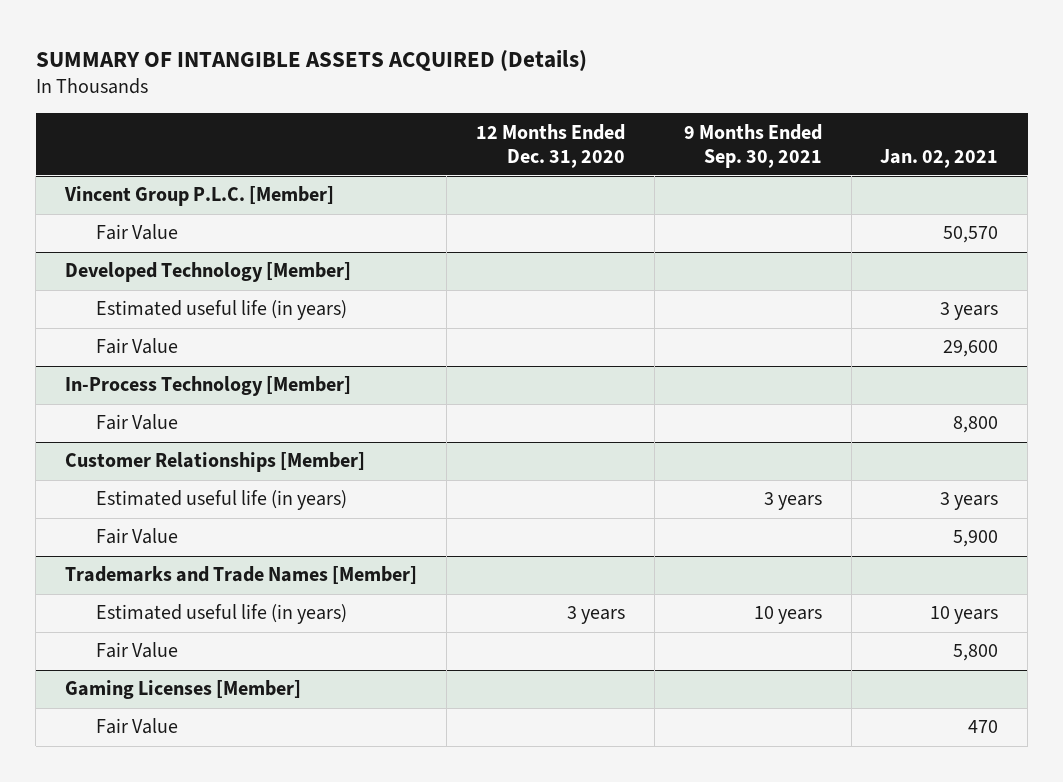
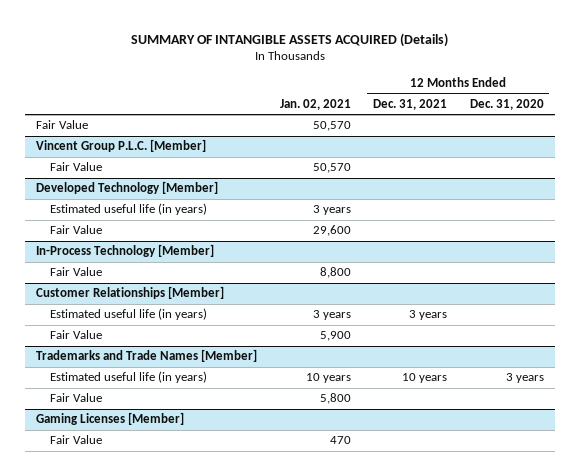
[683,123,822,168] 9 Months Ended Sep. 30, 2021 -> none
none -> [373,99,448,111] Dec. 31, 2021
none -> [35,120,88,130] Fair Value

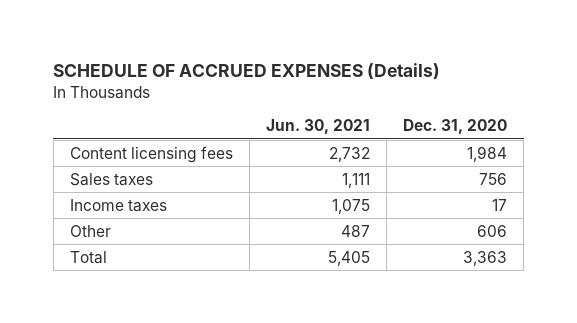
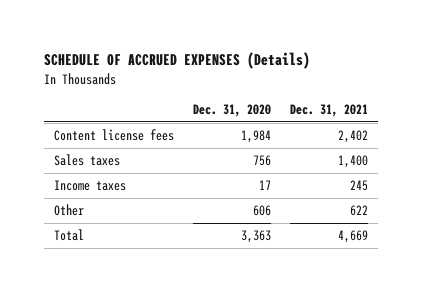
[266,119,371,135] Jun. 30, 2021 -> none
none -> [290,104,369,118] Dec. 31, 2021
[69,145,233,163] Content licensing fees -> [53,129,174,142] Content license fees

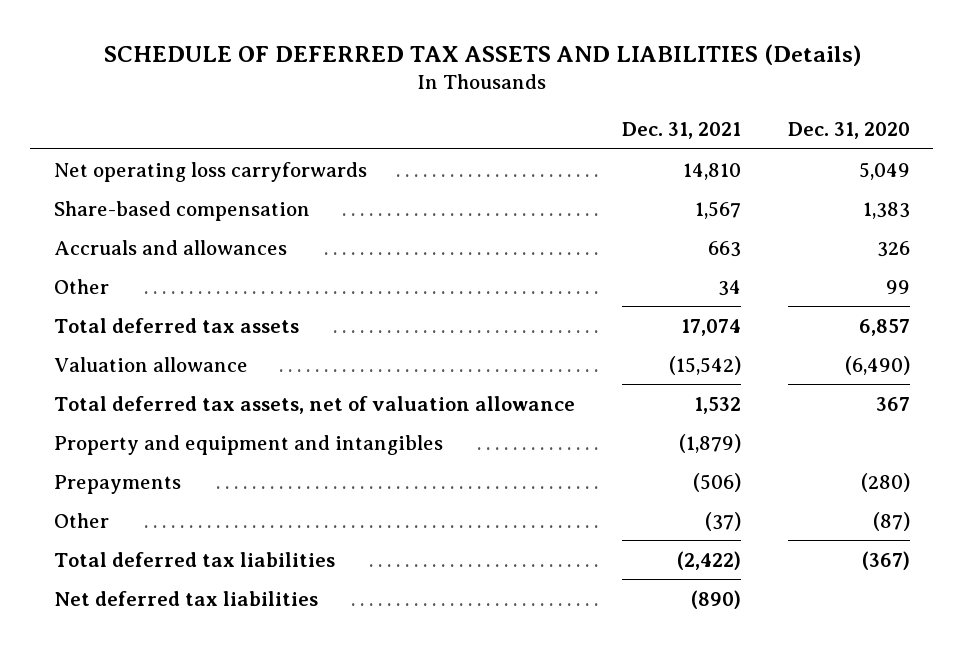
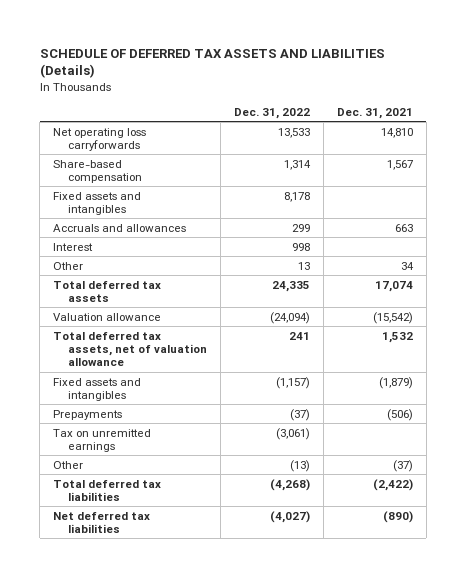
[787,122,910,140] Dec. 31, 2020 -> none
none -> [233,107,310,119] Dec. 31, 2022
none -> [53,191,142,215] Fixed assets and intangibles
none -> [53,242,94,251] Interest
[53,434,443,455] Property and equipment and intangibles -> [53,377,142,401] Fixed assets and intangibles
none -> [53,428,152,452] Tax on unremitted earnings

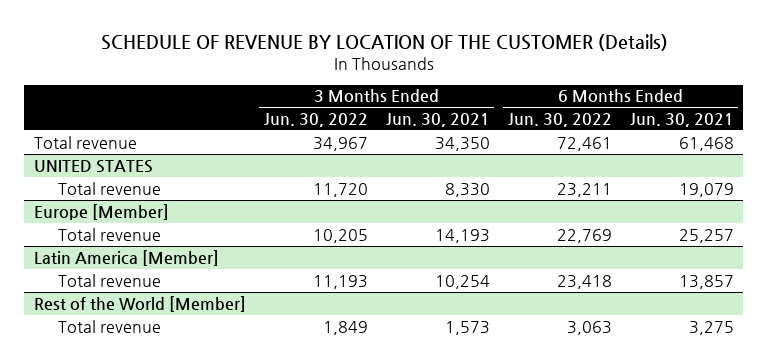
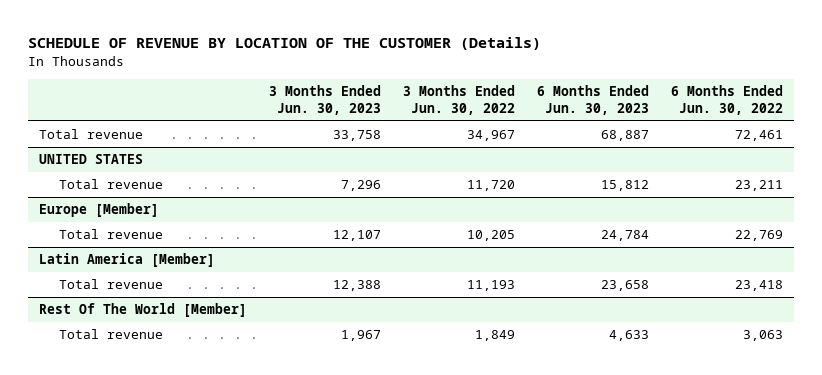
[385,112,490,127] Jun. 30, 2021 -> none
[629,112,734,127] Jun. 30, 2021 -> none
none -> [269,85,382,115] 3 Months Ended Jun. 30, 2023
none -> [537,85,650,115] 6 Months Ended Jun. 30, 2023
[33,295,246,312] Rest of the World [Member] -> [39,303,248,318] Rest Of The World [Member]

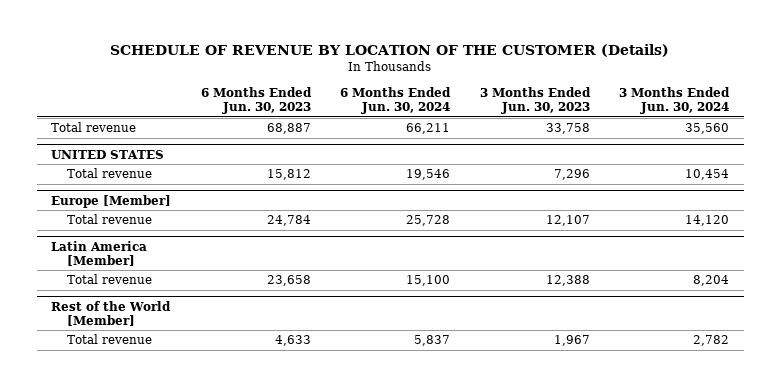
[403,85,516,115] 3 Months Ended Jun. 30, 2022 -> none
[670,85,783,115] 6 Months Ended Jun. 30, 2022 -> none
none -> [340,87,452,115] 6 Months Ended Jun. 30, 2024
none -> [618,87,730,115] 3 Months Ended Jun. 30, 2024
[39,303,248,318] Rest Of The World [Member] -> [51,300,172,326] Rest of the World [Member]

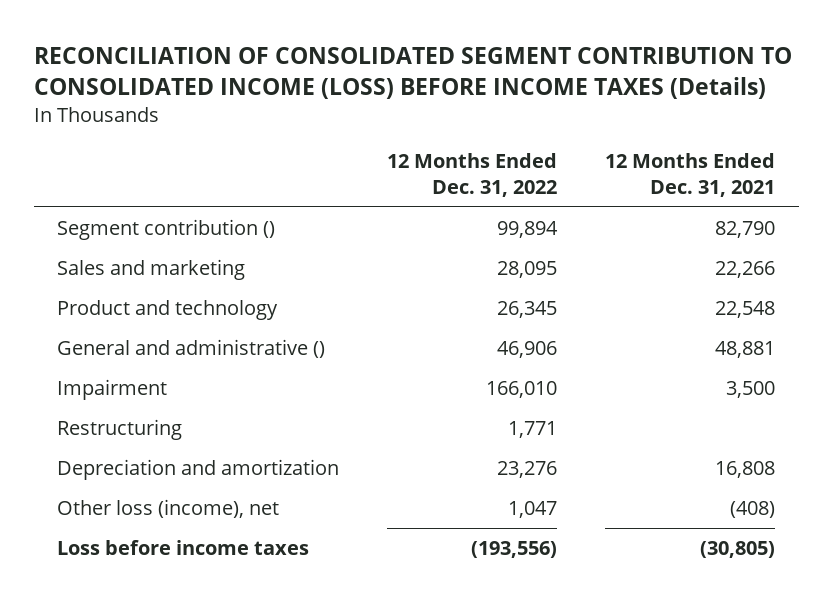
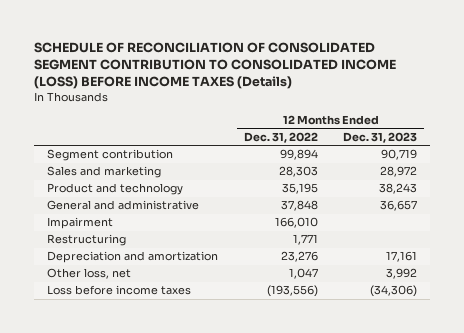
[33,47,792,99] RECONCILIATION OF CONSOLIDATED SEGMENT CONTRIBUTION TO CONSOLIDATED INCOME (LOSS) BEFORE INCOME TAXES (Details) -> [34,41,397,89] SCHEDULE OF RECONCILIATION OF CONSOLIDATED SEGMENT CONTRIBUTION TO CONSOLIDATED INCOME (LOSS) BEFORE INCOME TAXES (Details)
[605,153,776,197] 12 Months Ended Dec. 31, 2021 -> none
none -> [343,132,418,144] Dec. 31, 2023
[57,218,276,240] Segment contribution () -> [47,149,174,162] Segment contribution
[497,260,558,278] 28,095 -> [278,166,318,178] 28,303
[497,300,558,318] 26,345 -> [281,183,318,195] 35,195
[57,338,326,358] General and administrative () -> [47,200,200,211] General and administrative
[497,340,558,358] 46,906 -> [280,200,318,212] 37,848
[57,498,280,518] Other loss (income), net -> [47,268,132,280] Other loss, net

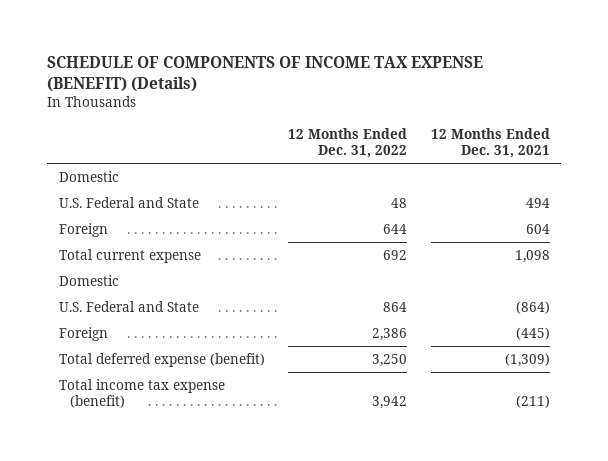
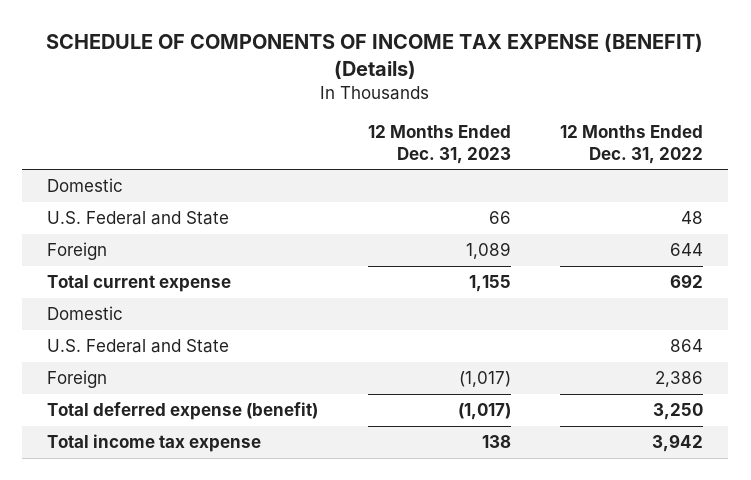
[430,127,550,158] 12 Months Ended Dec. 31, 2021 -> none
none -> [367,125,511,164] 12 Months Ended Dec. 31, 2023
[58,378,225,409] Total income tax expense (benefit) -> [47,434,262,453] Total income tax expense

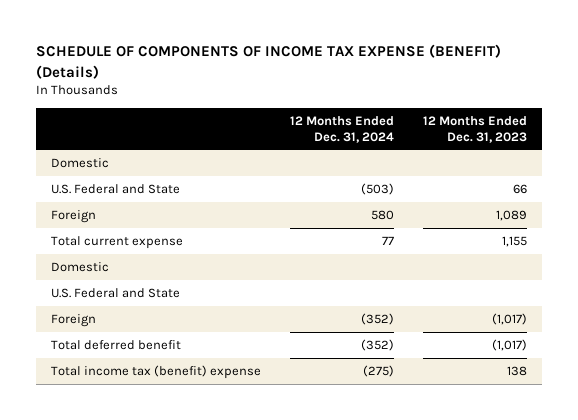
[560,125,704,164] 12 Months Ended Dec. 31, 2022 -> none
none -> [289,115,394,143] 12 Months Ended Dec. 31, 2024
[47,402,319,421] Total deferred expense (benefit) -> [50,339,181,350] Total deferred benefit
[47,434,262,453] Total income tax expense -> [50,364,261,379] Total income tax (benefit) expense

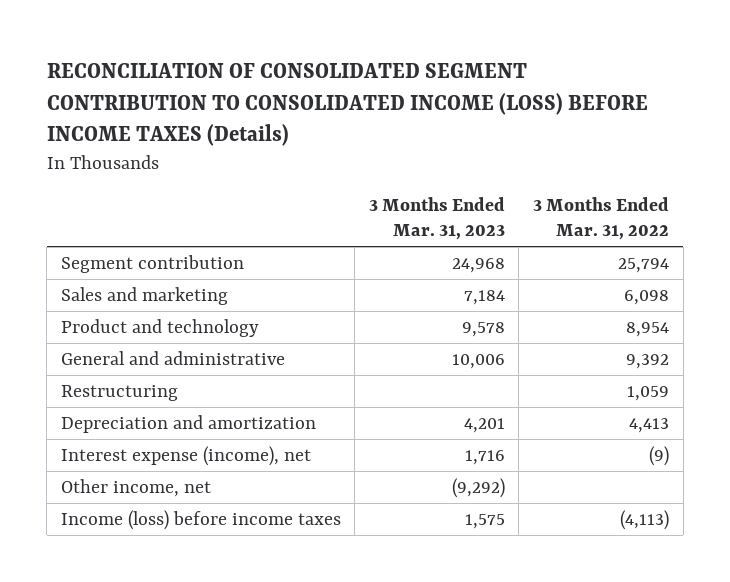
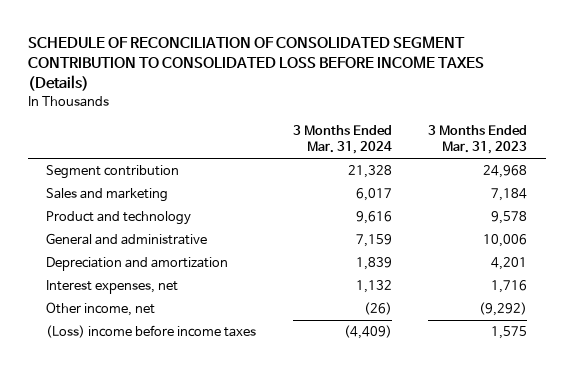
[46,63,648,147] RECONCILIATION OF CONSOLIDATED SEGMENT CONTRIBUTION TO CONSOLIDATED INCOME (LOSS) BEFORE INCOME TAXES (Details) -> [27,36,484,92] SCHEDULE OF RECONCILIATION OF CONSOLIDATED SEGMENT CONTRIBUTION TO CONSOLIDATED LOSS BEFORE INCOME TAXES (Details)
[533,197,670,240] 3 Months Ended Mar. 31, 2022 -> none
none -> [292,125,392,155] 3 Months Ended Mar. 31, 2024
[60,384,178,401] Restructuring -> none
[60,445,311,466] Interest expense (income), net -> [46,280,179,295] Interest expenses, net
[60,509,341,530] Income (loss) before income taxes -> [46,325,257,339] (Loss) income before income taxes

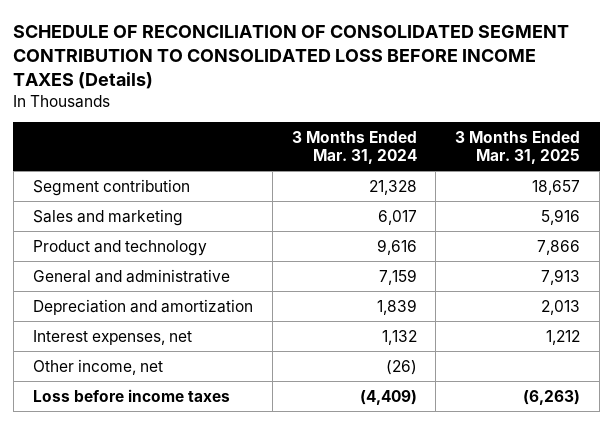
[428,125,528,155] 3 Months Ended Mar. 31, 2023 -> none
none -> [455,130,581,165] 3 Months Ended Mar. 31, 2025
[46,325,257,339] (Loss) income before income taxes -> [32,388,230,402] Loss before income taxes

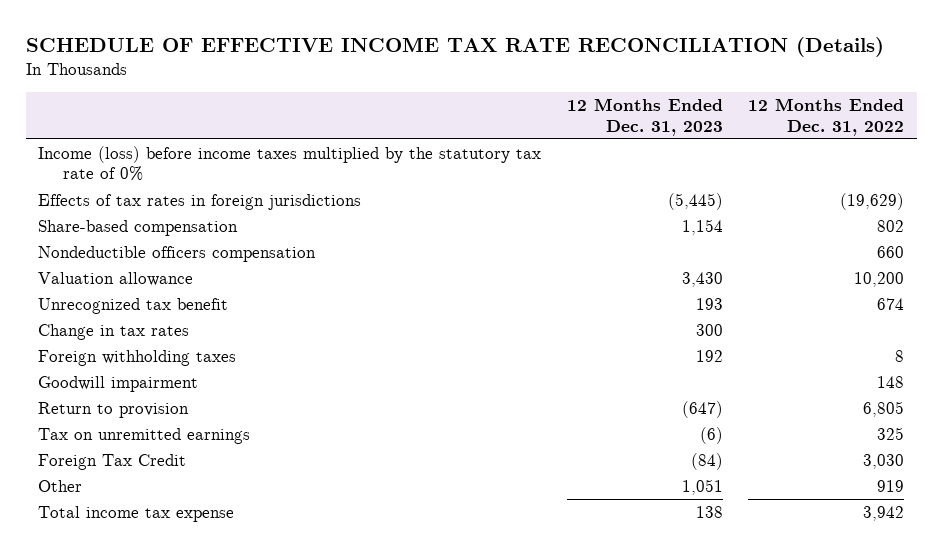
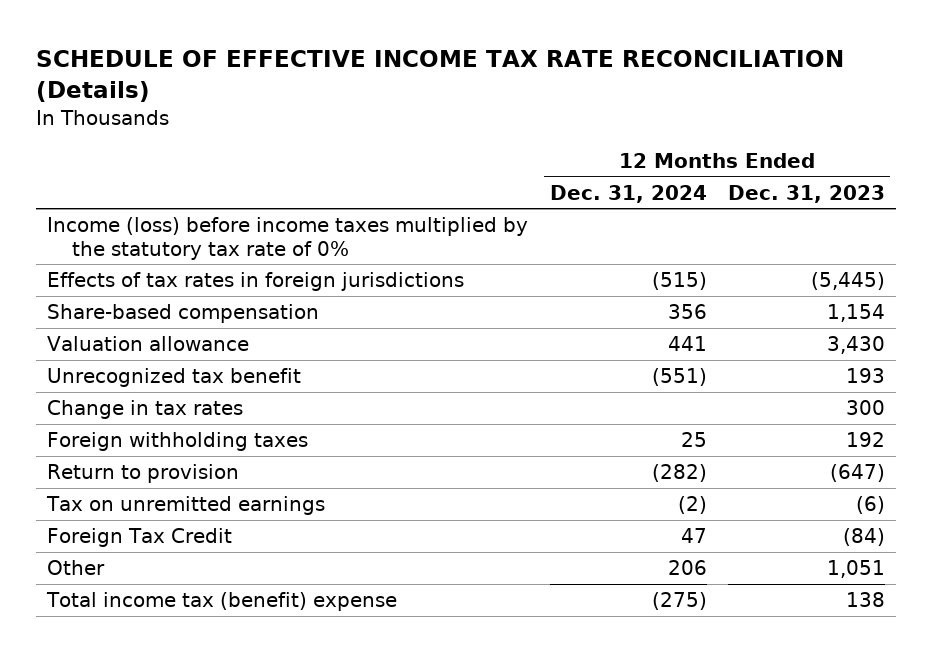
[748,98,905,136] 12 Months Ended Dec. 31, 2022 -> none
none -> [549,184,707,203] Dec. 31, 2024
[38,246,317,263] Nondeductible officers compensation -> none
[38,376,199,393] Goodwill impairment -> none
[38,506,235,523] Total income tax expense -> [46,592,398,612] Total income tax (benefit) expense

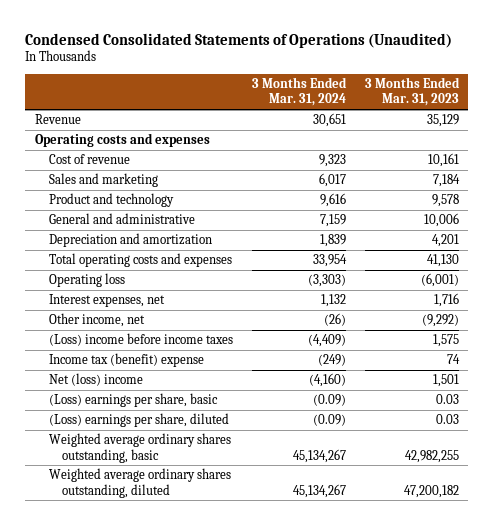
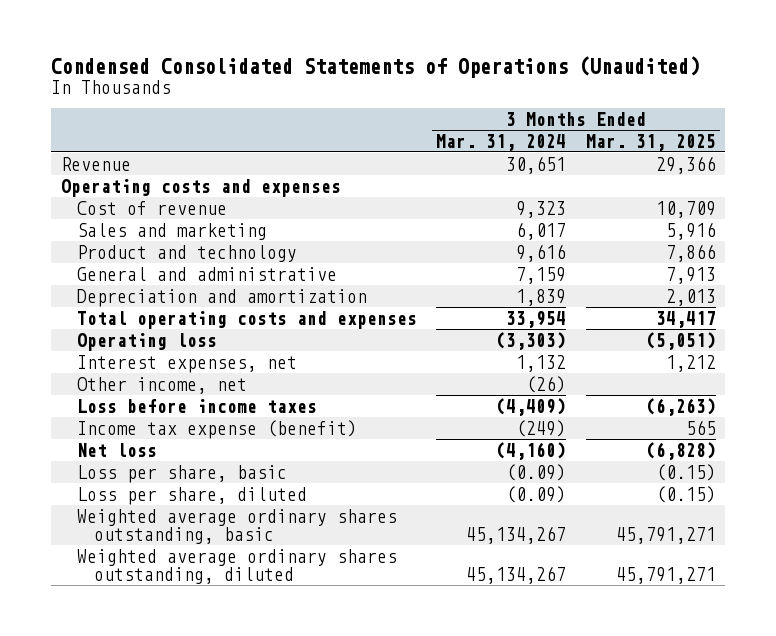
[364,77,460,107] 3 Months Ended Mar. 31, 2023 -> none
none -> [585,133,716,151] Mar. 31, 2025
[48,333,233,347] (Loss) income before income taxes -> [77,398,318,413] Loss before income taxes
[48,353,204,368] Income tax (benefit) expense -> [77,419,358,439] Income tax expense (benefit)
[48,373,143,387] Net (loss) income -> [77,442,158,457] Net loss
[48,393,218,408] (Loss) earnings per share, basic -> [77,464,288,483] Loss per share, basic
[48,413,229,428] (Loss) earnings per share, diluted -> [77,486,308,505] Loss per share, diluted

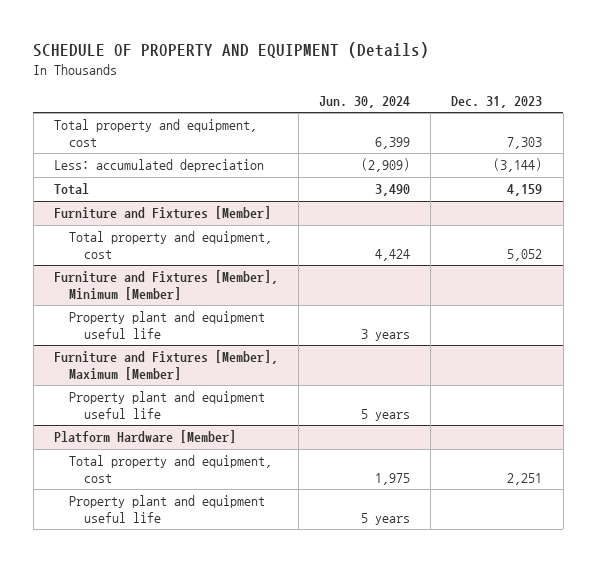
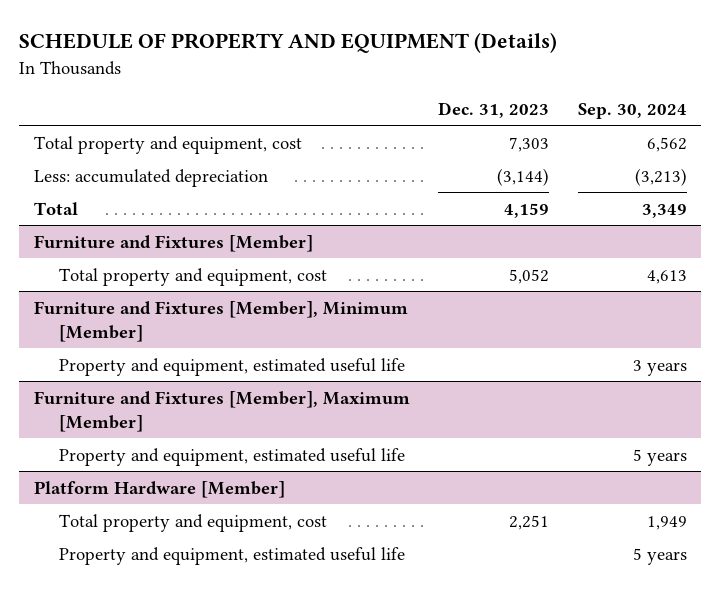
[319,95,411,108] Jun. 30, 2024 -> none
none -> [578,102,688,119] Sep. 30, 2024
[69,311,266,339] Property plant and equipment useful life -> [59,357,406,376] Property and equipment, estimated useful life
[69,391,266,419] Property plant and equipment useful life -> [59,447,406,466] Property and equipment, estimated useful life
[69,495,266,523] Property plant and equipment useful life -> [59,546,406,565] Property and equipment, estimated useful life

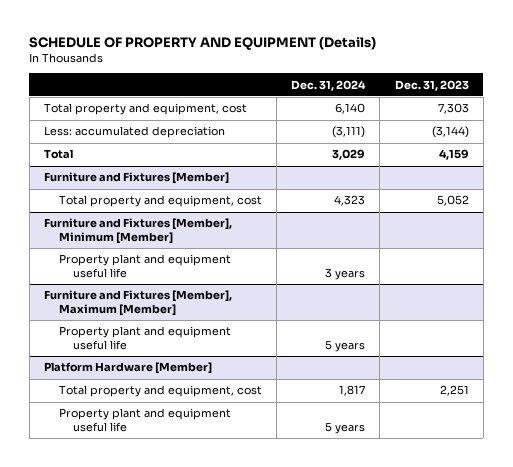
[578,102,688,119] Sep. 30, 2024 -> none
none -> [291,79,367,91] Dec. 31, 2024
[59,357,406,376] Property and equipment, estimated useful life -> [58,254,231,279] Property plant and equipment useful life
[59,447,406,466] Property and equipment, estimated useful life -> [58,326,231,351] Property plant and equipment useful life
[59,546,406,565] Property and equipment, estimated useful life -> [58,408,231,433] Property plant and equipment useful life

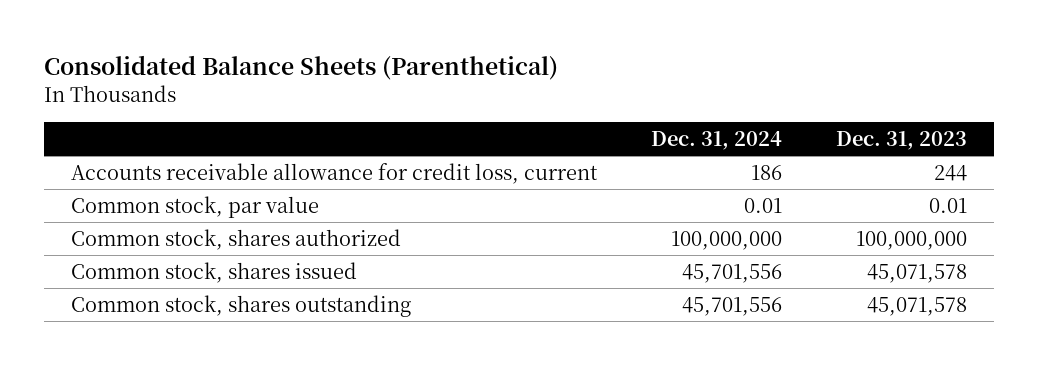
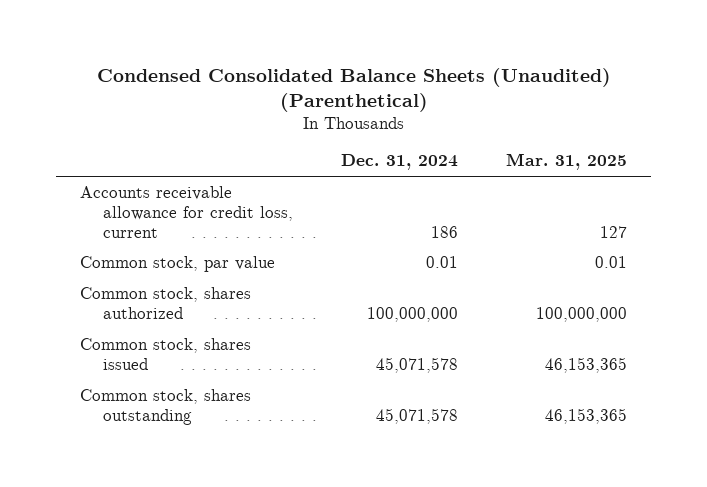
[44,55,559,81] Consolidated Balance Sheets (Parenthetical) -> [96,67,611,112] Condensed Consolidated Balance Sheets (Unaudited) (Parenthetical)
[835,131,967,151] Dec. 31, 2023 -> none
none -> [506,153,628,171] Mar. 31, 2025
[682,263,783,283] 45,701,556 -> [376,356,459,373] 45,071,578
[682,296,783,316] 45,701,556 -> [376,407,459,424] 45,071,578

